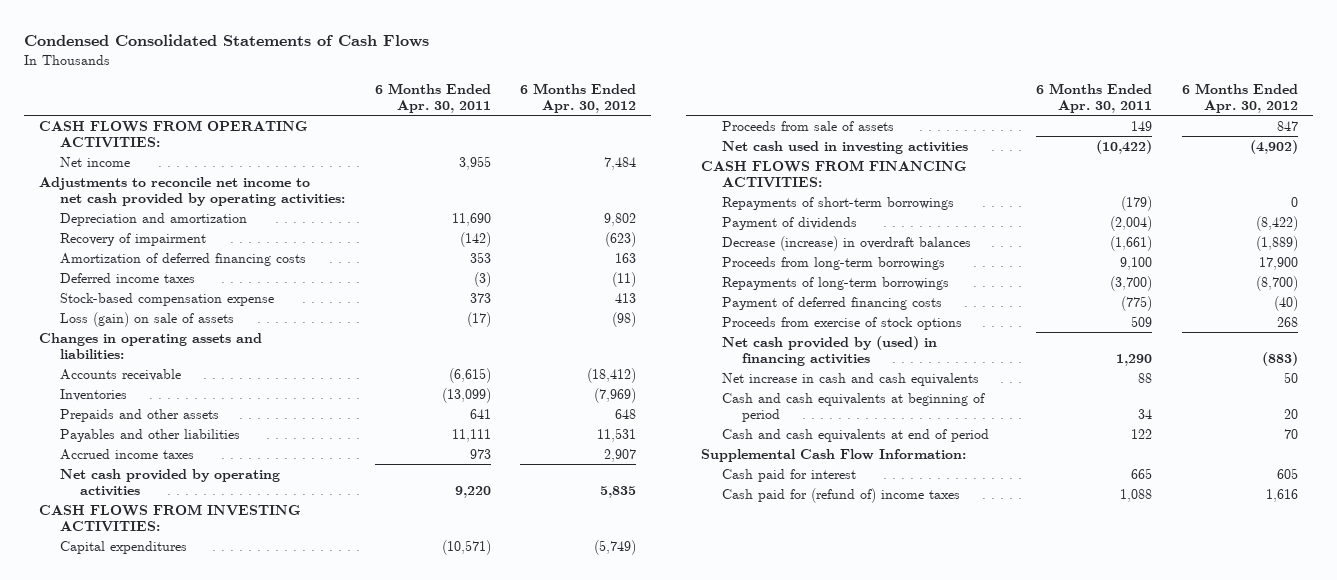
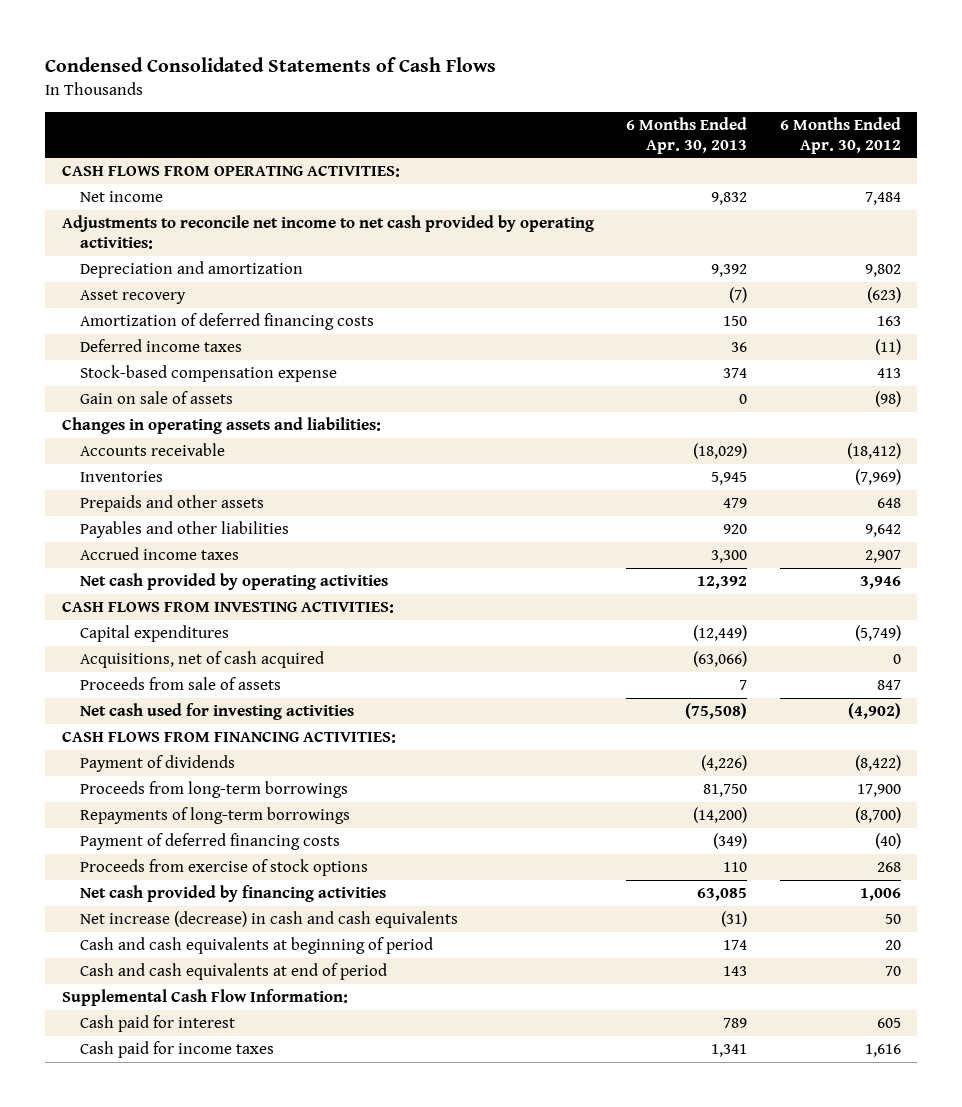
[374,82,491,114] 6 Months Ended Apr. 30, 2011 -> none
none -> [626,116,748,154] 6 Months Ended Apr. 30, 2013
[59,232,206,246] Recovery of impairment -> [80,290,187,305] Asset recovery
[59,311,234,327] Loss (gain) on sale of assets -> [80,391,234,405] Gain on sale of assets
[597,427,637,442] 11,531 -> [864,524,901,538] 9,642
[600,485,637,498] 5,835 -> [859,576,901,590] 3,946
none -> [80,651,325,669] Acquisitions, net of cash acquired
[721,140,968,154] Net cash used in investing activities -> [80,703,355,721] Net cash used for investing activities
[721,196,954,210] Repayments of short-term borrowings -> none
[721,235,971,251] Decrease (increase) in overdraft balances -> none
[721,335,937,366] Net cash provided by (used) in financing activities -> [80,885,387,903] Net cash provided by financing activities
[1262,351,1299,366] (883) -> [859,888,901,902] 1,006
[721,372,979,386] Net increase in cash and cash equivalents -> [80,911,459,929] Net increase (decrease) in cash and cash equivalents
[721,487,960,503] Cash paid for (refund of) income taxes -> [80,1041,275,1059] Cash paid for income taxes

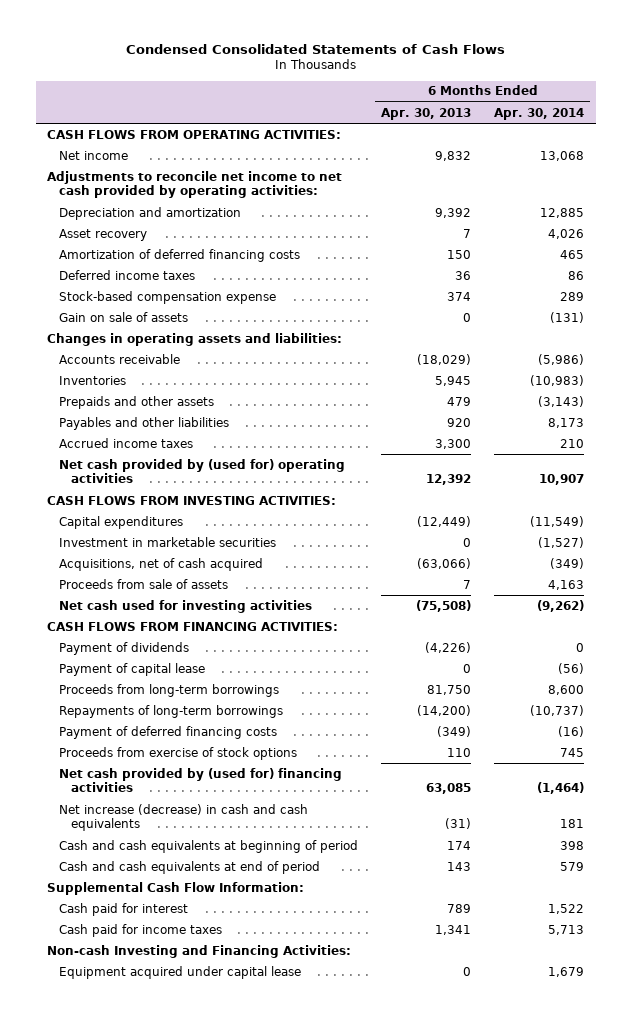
[779,116,901,154] 6 Months Ended Apr. 30, 2012 -> none
none -> [494,107,585,120] Apr. 30, 2014
[729,287,748,304] (7) -> [462,228,471,238] 7
[80,573,389,591] Net cash provided by operating activities -> [58,458,345,484] Net cash provided by (used for) operating activities
none -> [58,536,276,547] Investment in marketable securities
none -> [58,662,205,676] Payment of capital lease
[80,885,387,903] Net cash provided by financing activities -> [58,767,342,793] Net cash provided by (used for) financing activities
none -> [47,944,352,958] Non-cash Investing and Financing Activities:
none -> [58,965,301,979] Equipment acquired under capital lease

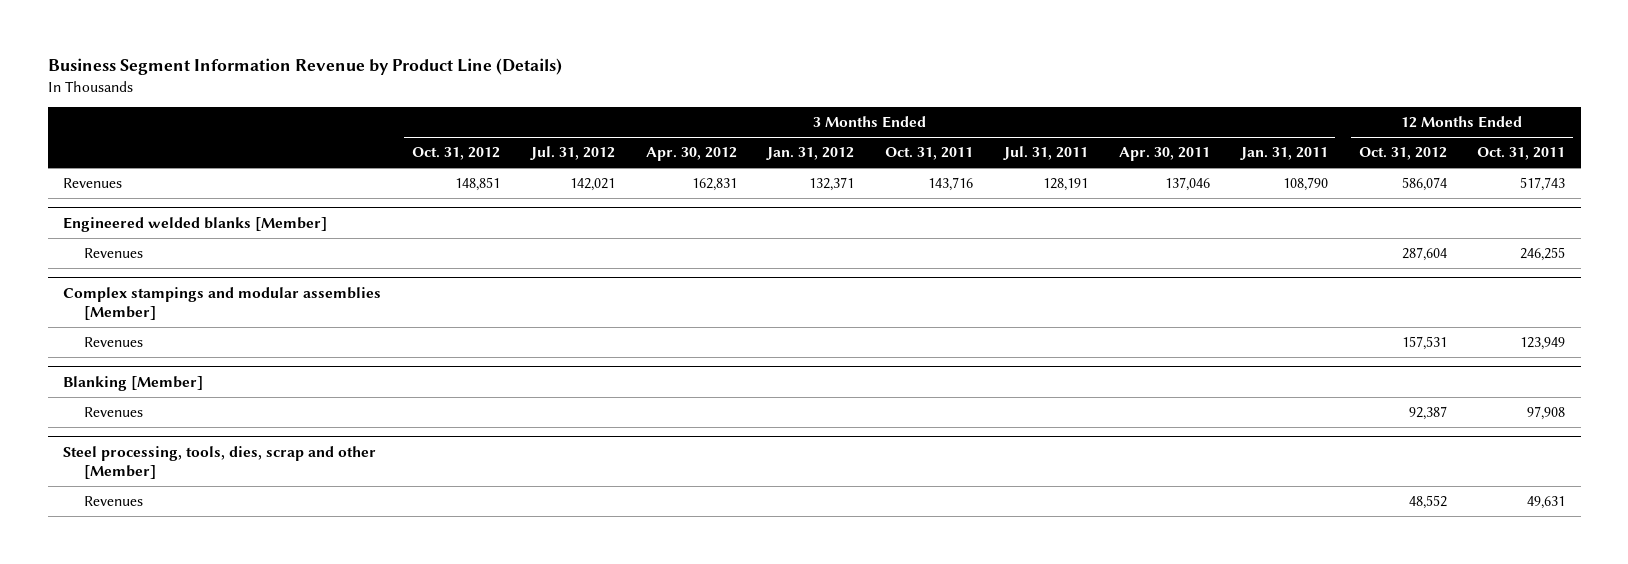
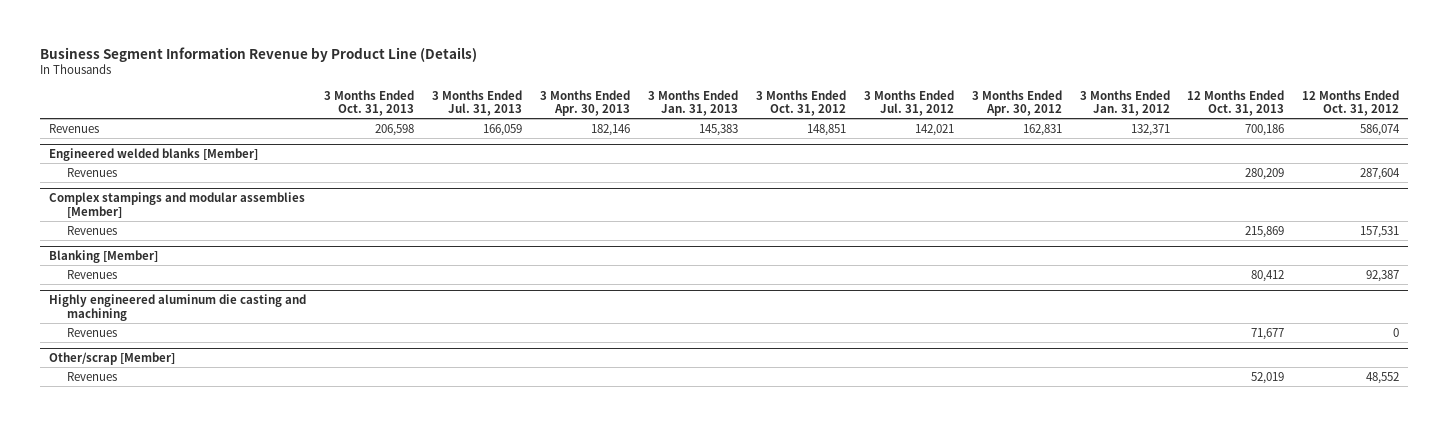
[885,147,974,161] Oct. 31, 2011 -> none
[1003,146,1089,161] Jul. 31, 2011 -> none
[1118,147,1210,162] Apr. 30, 2011 -> none
[1239,147,1328,161] Jan. 31, 2011 -> none
[1477,147,1566,161] Oct. 31, 2011 -> none
none -> [324,89,415,117] 3 Months Ended Oct. 31, 2013
none -> [432,89,523,117] 3 Months Ended Jul. 31, 2013
none -> [540,89,631,117] 3 Months Ended Apr. 30, 2013
none -> [647,89,738,117] 3 Months Ended Jan. 31, 2013
none -> [1187,89,1285,117] 12 Months Ended Oct. 31, 2013
[62,445,376,480] Steel processing, tools, dies, scrap and other [Member] -> none
none -> [49,294,307,321] Highly engineered aluminum die casting and machining
none -> [66,327,117,337] Revenues
none -> [49,352,176,366] Other/scrap [Member]

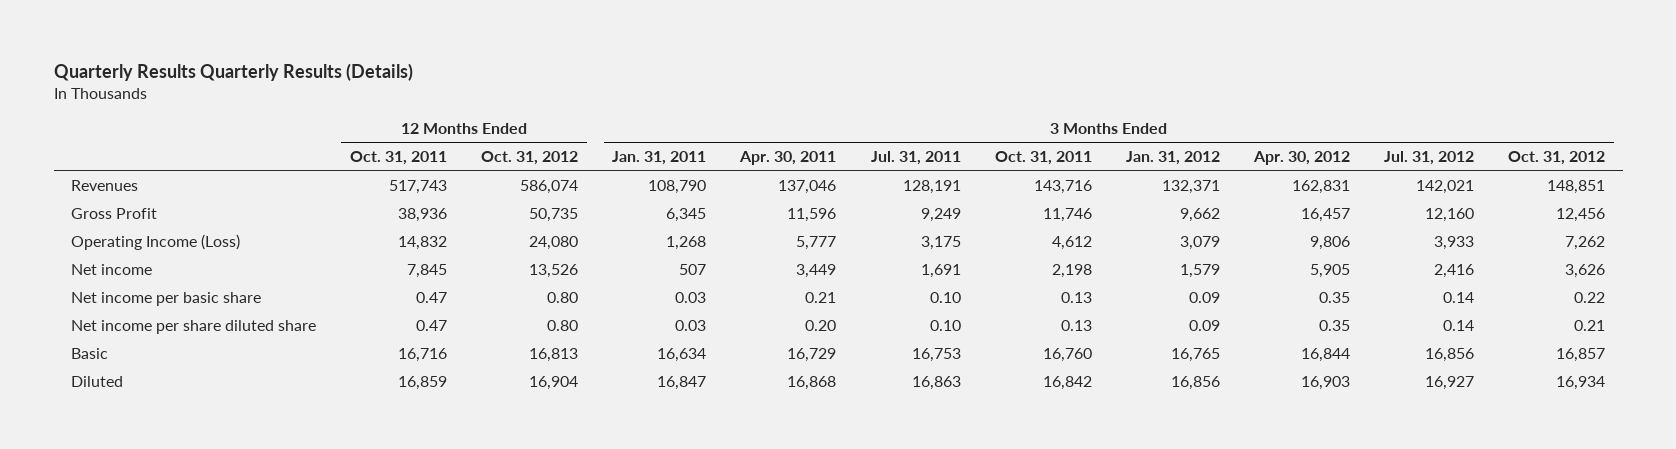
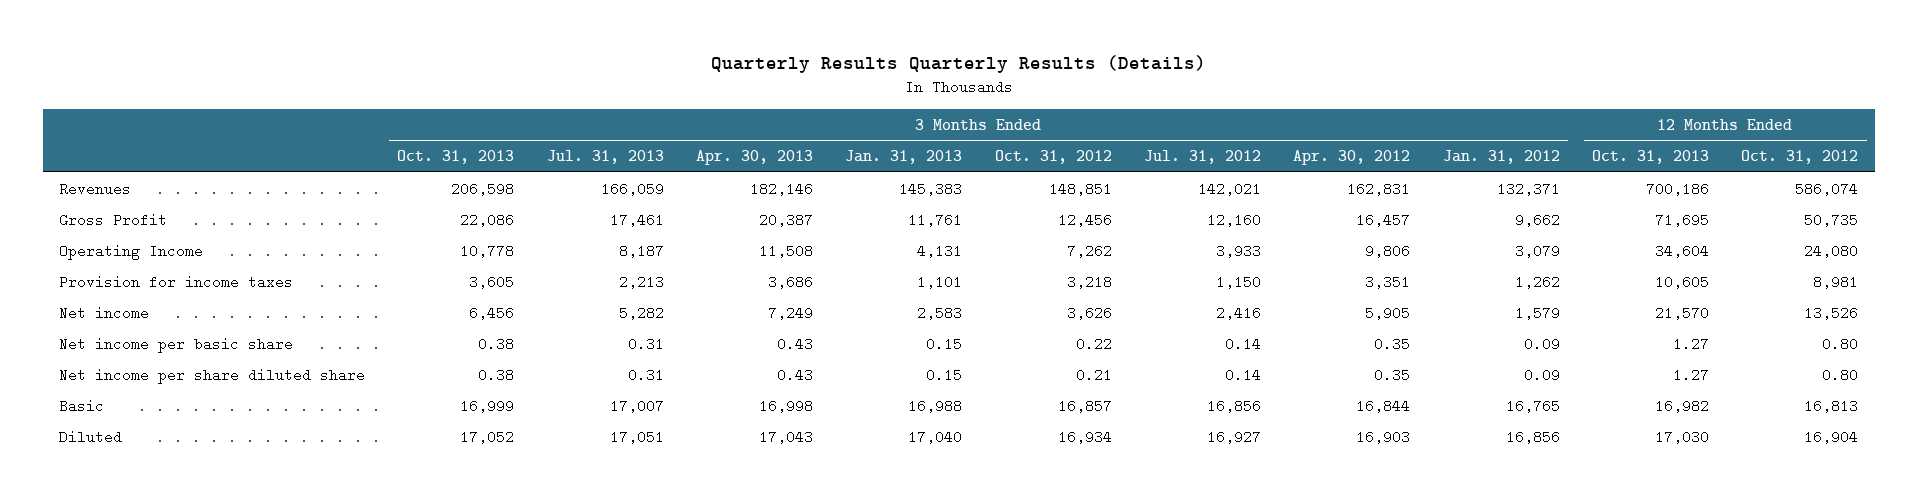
[349,150,447,165] Oct. 31, 2011 -> none
[612,150,707,165] Jan. 31, 2011 -> none
[739,150,837,165] Apr. 30, 2011 -> none
[870,150,961,165] Jul. 31, 2011 -> none
[994,150,1092,165] Oct. 31, 2011 -> none
none -> [397,150,515,165] Oct. 31, 2013
none -> [546,150,664,165] Jul. 31, 2013
none -> [695,150,813,166] Apr. 30, 2013
none -> [845,150,963,165] Jan. 31, 2013
none -> [1592,150,1710,165] Oct. 31, 2013
[70,233,240,250] Operating Income (Loss) -> [58,243,203,260] Operating Income
none -> [58,274,293,289] Provision for income taxes

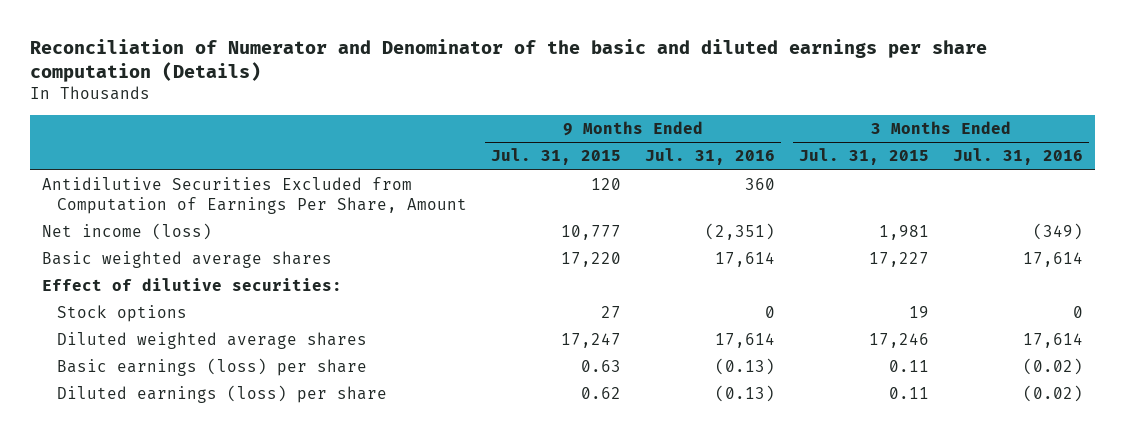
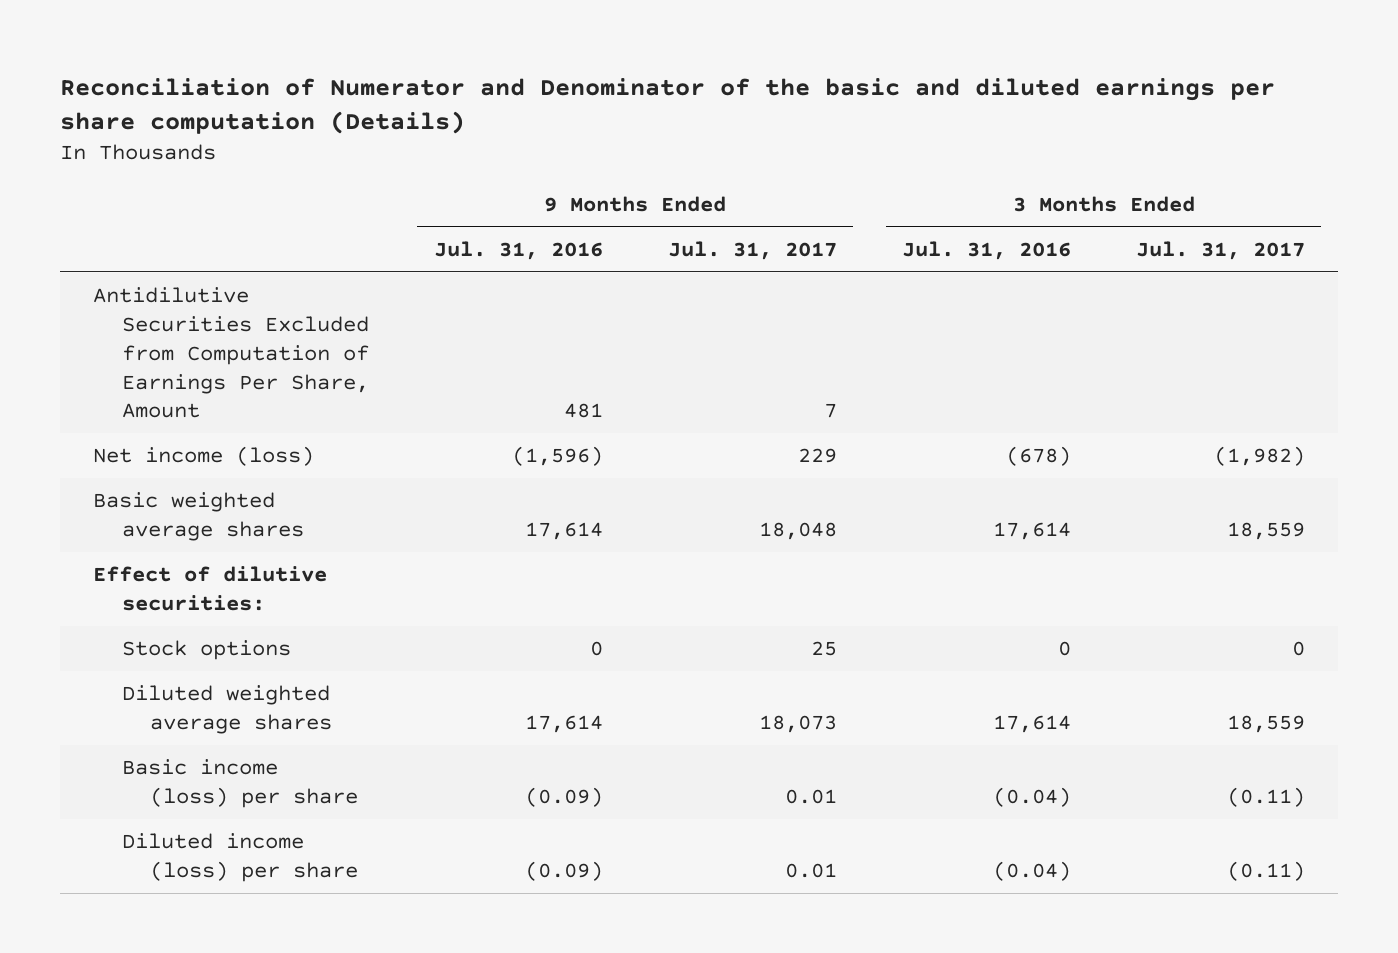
[490,148,621,166] Jul. 31, 2015 -> none
[798,148,929,166] Jul. 31, 2015 -> none
none -> [667,240,837,260] Jul. 31, 2017
none -> [1136,240,1306,260] Jul. 31, 2017
[744,178,775,191] 360 -> [563,403,603,419] 481
[704,223,775,241] (2,351) -> [511,446,603,467] (1,596)
[1033,223,1084,241] (349) -> [1006,446,1072,467] (678)
[56,358,367,377] Basic earnings (loss) per share -> [121,759,359,808] Basic income (loss) per share
[714,358,775,376] (0.13) -> [524,786,603,807] (0.09)
[1023,358,1084,376] (0.02) -> [993,786,1072,807] (0.04)
[56,385,387,404] Diluted earnings (loss) per share -> [121,833,359,882] Diluted income (loss) per share
[714,385,775,403] (0.13) -> [524,860,603,881] (0.09)
[1023,385,1084,403] (0.02) -> [993,860,1072,881] (0.04)

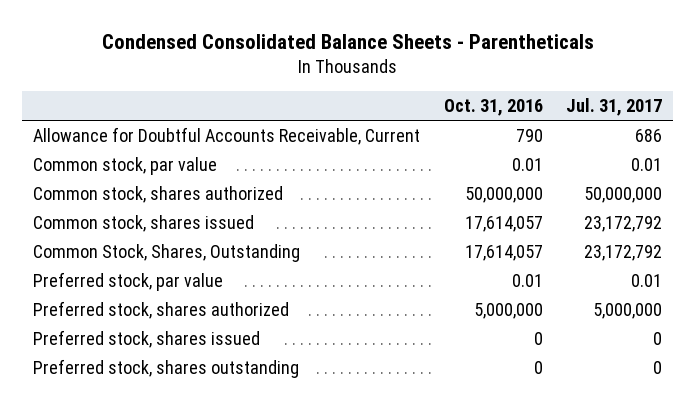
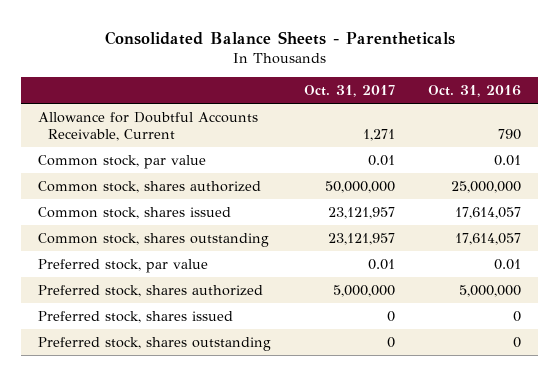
[101,34,594,50] Condensed Consolidated Balance Sheets - Parentheticals -> [104,30,455,45] Consolidated Balance Sheets - Parentheticals
[565,97,662,116] Jul. 31, 2017 -> none
none -> [304,85,396,98] Oct. 31, 2017
[464,186,543,203] 50,000,000 -> [451,181,522,194] 25,000,000
[33,243,301,262] Common Stock, Shares, Outstanding -> [38,233,270,248] Common stock, shares outstanding

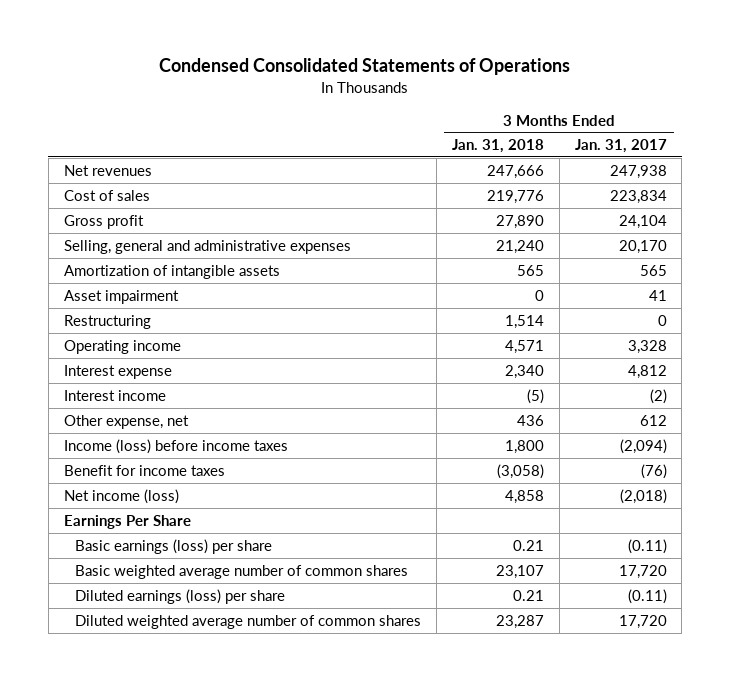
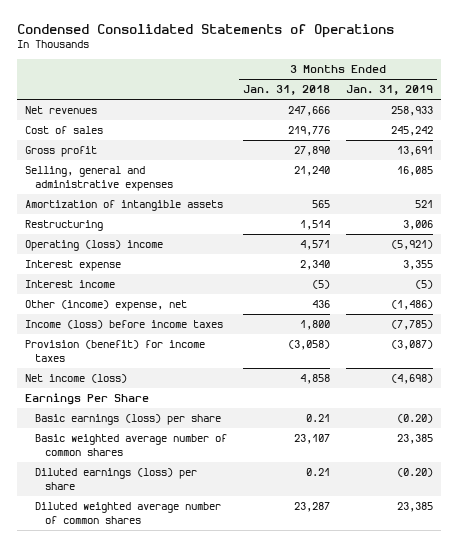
[574,139,667,154] Jan. 31, 2017 -> none
none -> [346,85,434,96] Jan. 31, 2019
[63,289,179,304] Asset impairment -> none
[63,339,181,354] Operating income -> [25,240,164,252] Operating (loss) income
[63,414,189,429] Other expense, net -> [25,300,188,312] Other (income) expense, net
[63,464,225,476] Benefit for income taxes -> [25,340,206,362] Provision (benefit) for income taxes

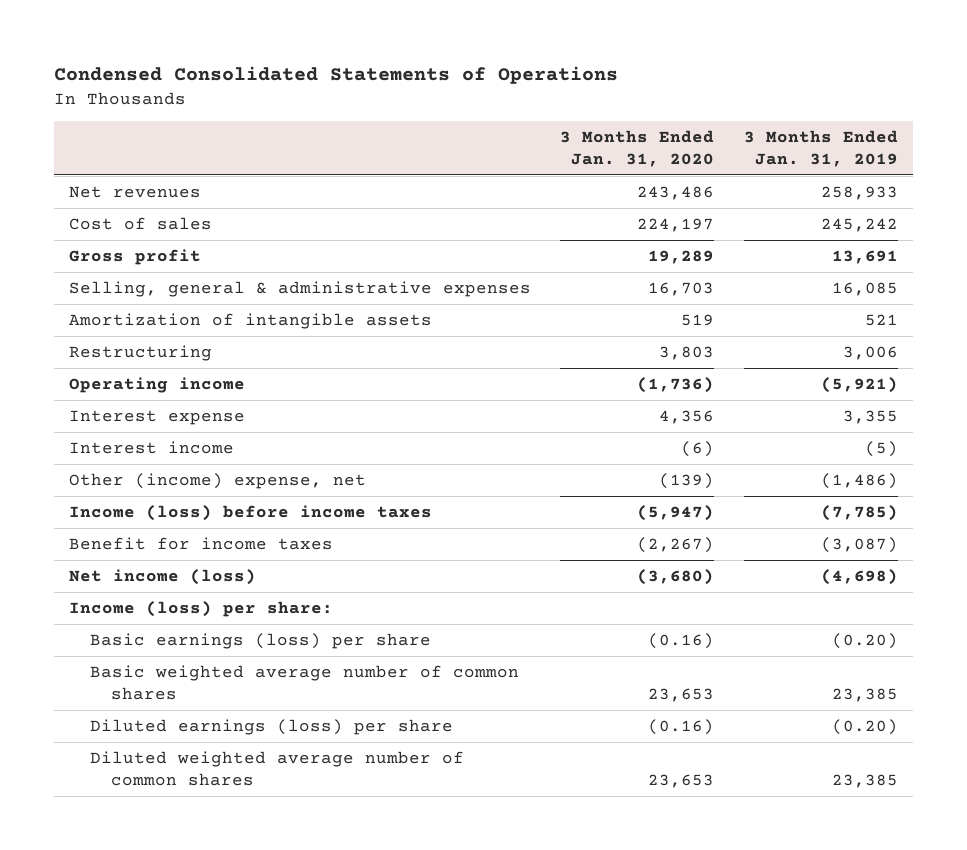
[243,85,331,96] Jan. 31, 2018 -> none
none -> [560,129,715,168] 3 Months Ended Jan. 31, 2020
[25,166,174,191] Selling, general and administrative expenses -> [68,280,531,297] Selling, general & administrative expenses
[25,240,164,252] Operating (loss) income -> [68,376,245,393] Operating income
[25,340,206,362] Provision (benefit) for income taxes -> [68,536,333,550] Benefit for income taxes
[25,393,150,406] Earnings Per Share -> [68,600,333,617] Income (loss) per share:

